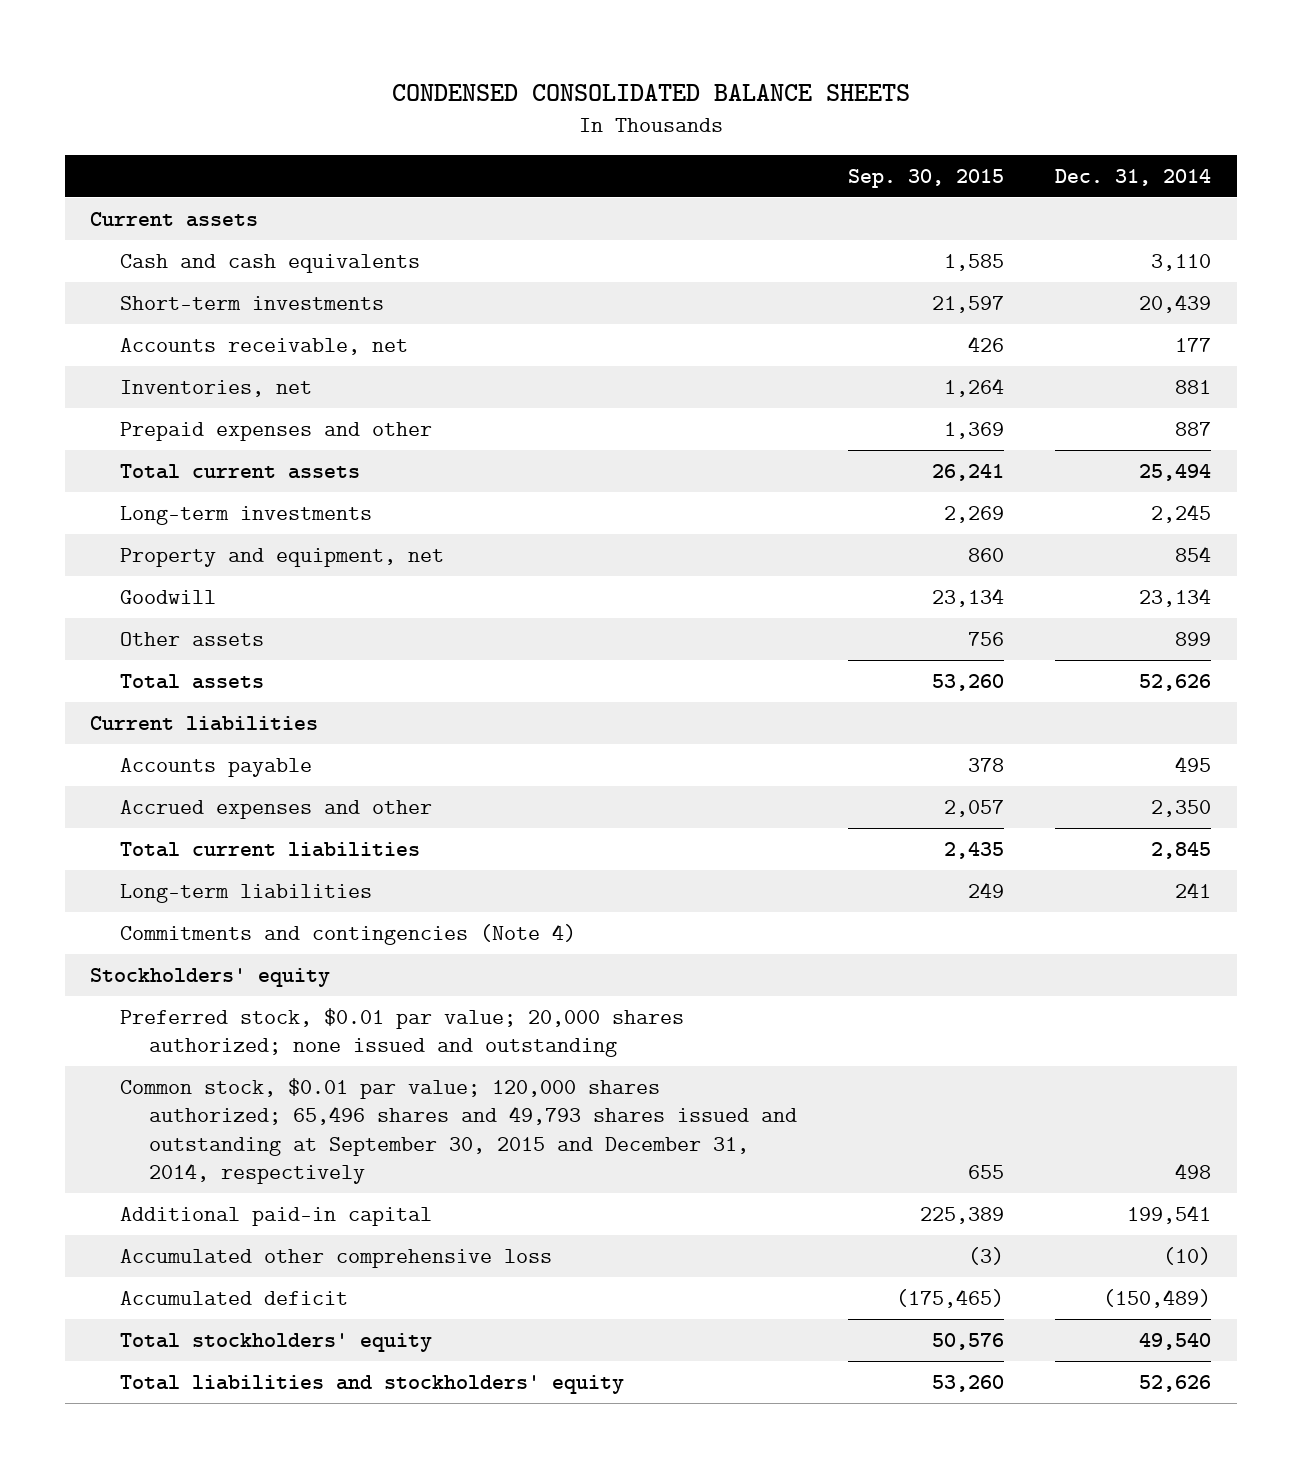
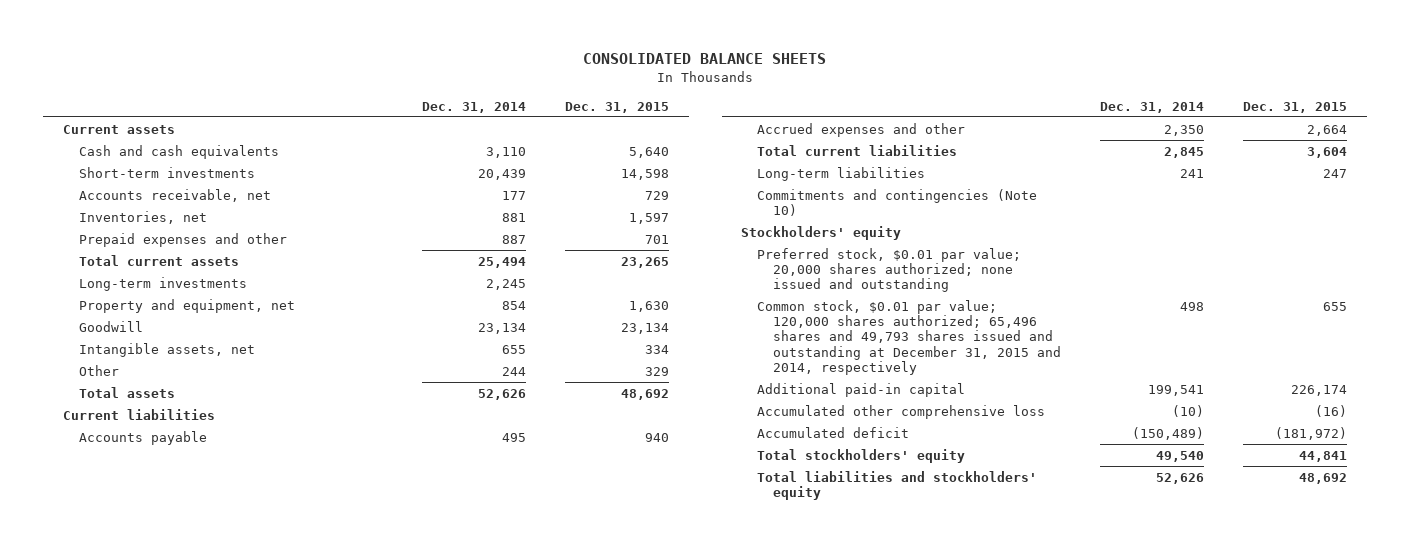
[391,83,910,101] CONDENSED CONSOLIDATED BALANCE SHEETS -> [583,52,827,64] CONSOLIDATED BALANCE SHEETS
[848,168,1005,188] Sep. 30, 2015 -> none
none -> [565,101,670,113] Dec. 31, 2015
none -> [78,342,255,357] Intangible assets, net
[119,631,264,646] Other assets -> [78,364,119,376] Other
[1175,631,1212,646] 899 -> [501,366,526,376] 244
[119,923,576,945] Commitments and contingencies (Note 4) -> [757,188,1038,217] Commitments and contingencies (Note 10)
[119,1077,797,1185] Common stock, $0.01 par value; 120,000 shares authorized; 65,496 shares and 49,793 shares issued and outstanding at September 30, 2015 and December 31, 2014, respectively -> [757,299,1061,375] Common stock, $0.01 par value; 120,000 shares authorized; 65,496 shares and 49,793 shares issued and outstanding at December 31, 2015 and 2014, respectively

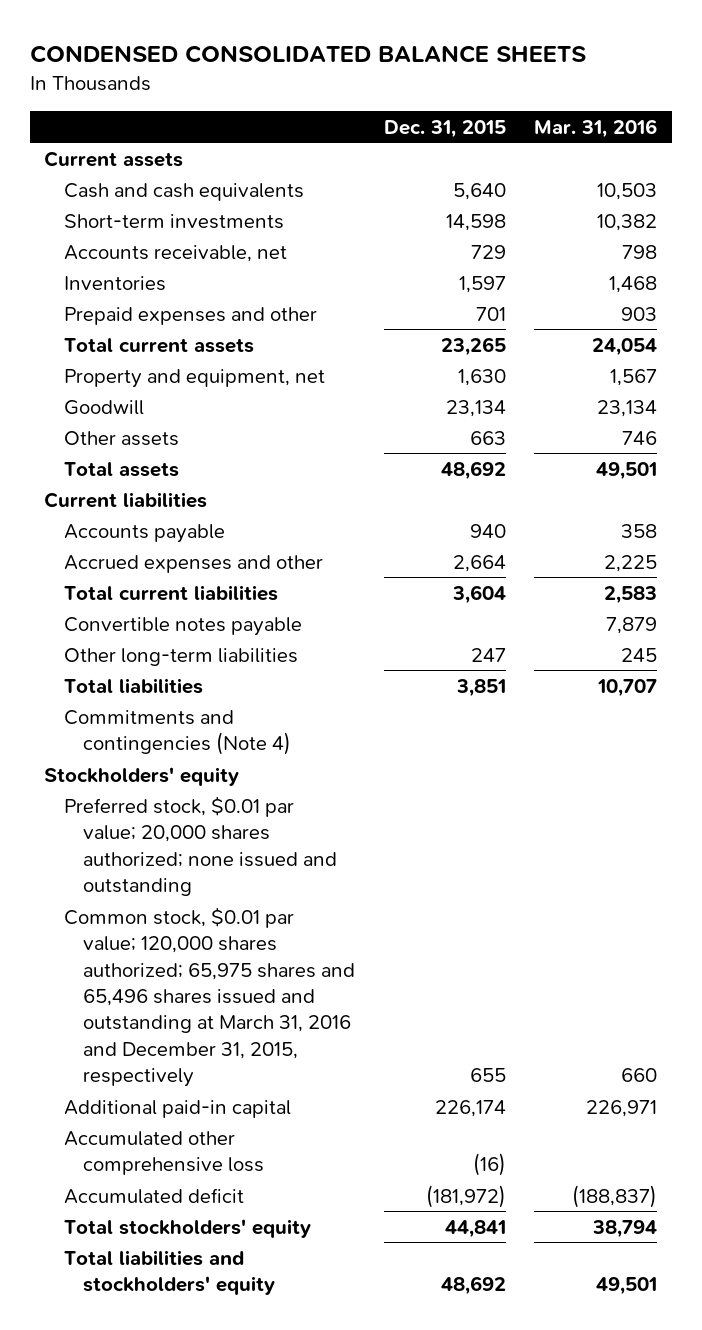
[583,52,827,64] CONSOLIDATED BALANCE SHEETS -> [30,45,587,64] CONDENSED CONSOLIDATED BALANCE SHEETS
[421,101,526,113] Dec. 31, 2014 -> none
none -> [534,118,658,138] Mar. 31, 2016
[78,210,207,224] Inventories, net -> [63,275,166,291] Inventories
[78,276,247,291] Long-term investments -> none
[78,342,255,357] Intangible assets, net -> none
[78,364,119,376] Other -> [63,430,179,446] Other assets
[645,366,670,376] 329 -> [469,430,506,445] 663
none -> [63,616,302,636] Convertible notes payable
[757,166,926,181] Long-term liabilities -> [63,647,298,666] Other long-term liabilities
none -> [63,677,203,694] Total liabilities
[757,188,1038,217] Commitments and contingencies (Note 10) -> [63,709,292,756] Commitments and contingencies (Note 4)
[757,299,1061,375] Common stock, $0.01 par value; 120,000 shares authorized; 65,496 shares and 49,793 shares issued and outstanding at December 31, 2015 and 2014, respectively -> [63,906,356,1088] Common stock, $0.01 par value; 120,000 shares authorized; 65,975 shares and 65,496 shares issued and outstanding at March 31, 2016 and December 31, 2015, respectively

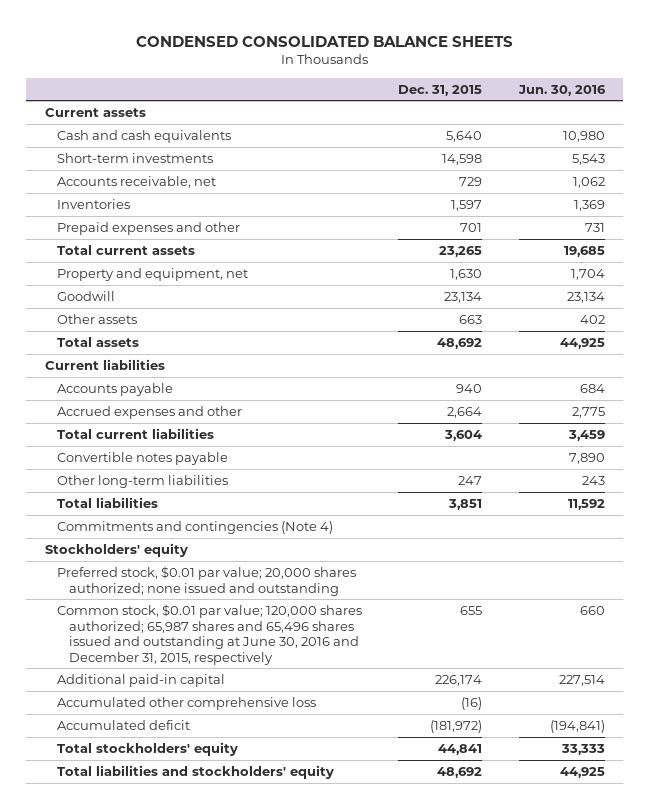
[534,118,658,138] Mar. 31, 2016 -> none
none -> [517,84,606,96] Jun. 30, 2016
[63,906,356,1088] Common stock, $0.01 par value; 120,000 shares authorized; 65,975 shares and 65,496 shares issued and outstanding at March 31, 2016 and December 31, 2015, respectively -> [56,603,362,665] Common stock, $0.01 par value; 120,000 shares authorized; 65,987 shares and 65,496 shares issued and outstanding at June 30, 2016 and December 31, 2015, respectively

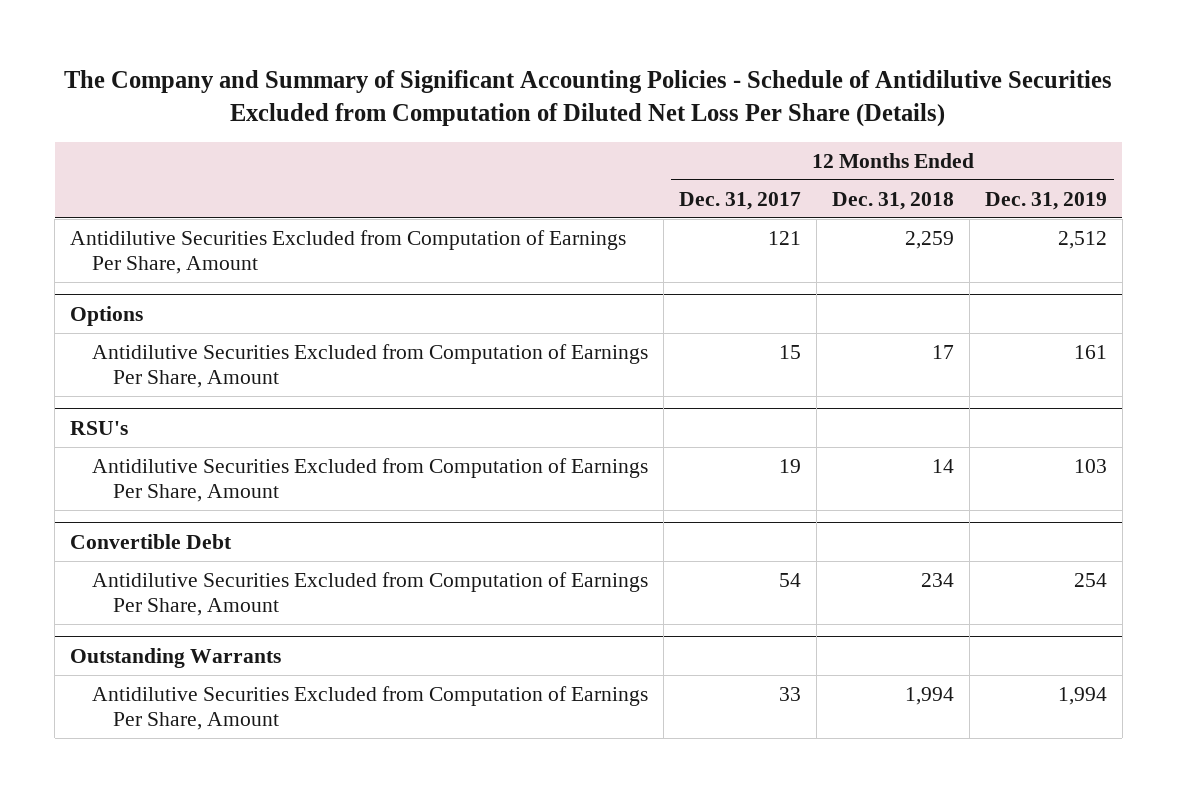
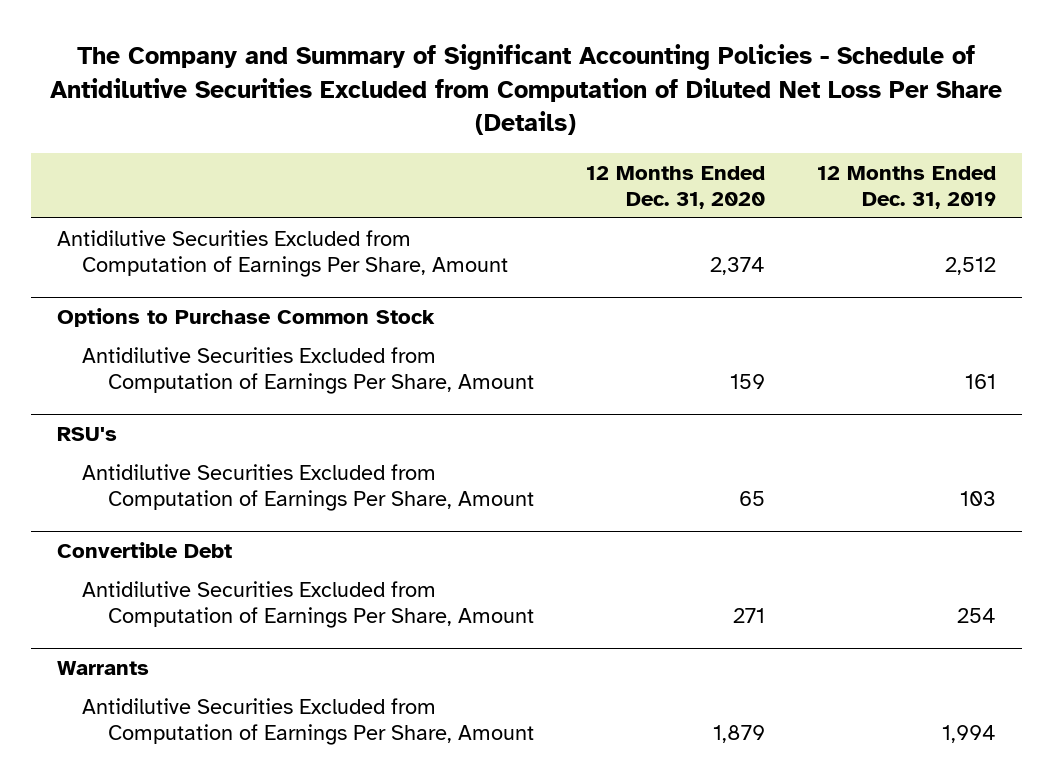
[678,191,801,210] Dec. 31, 2017 -> none
[831,191,954,210] Dec. 31, 2018 -> none
none -> [585,165,765,209] 12 Months Ended Dec. 31, 2020
[70,305,144,326] Options -> [56,307,435,327] Options to Purchase Common Stock
[70,647,282,668] Outstanding Warrants -> [56,660,149,675] Warrants

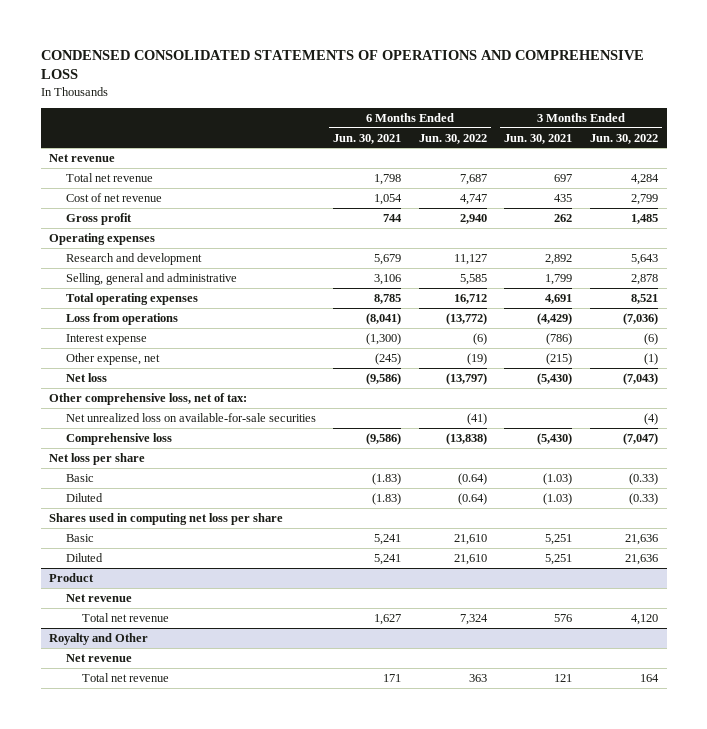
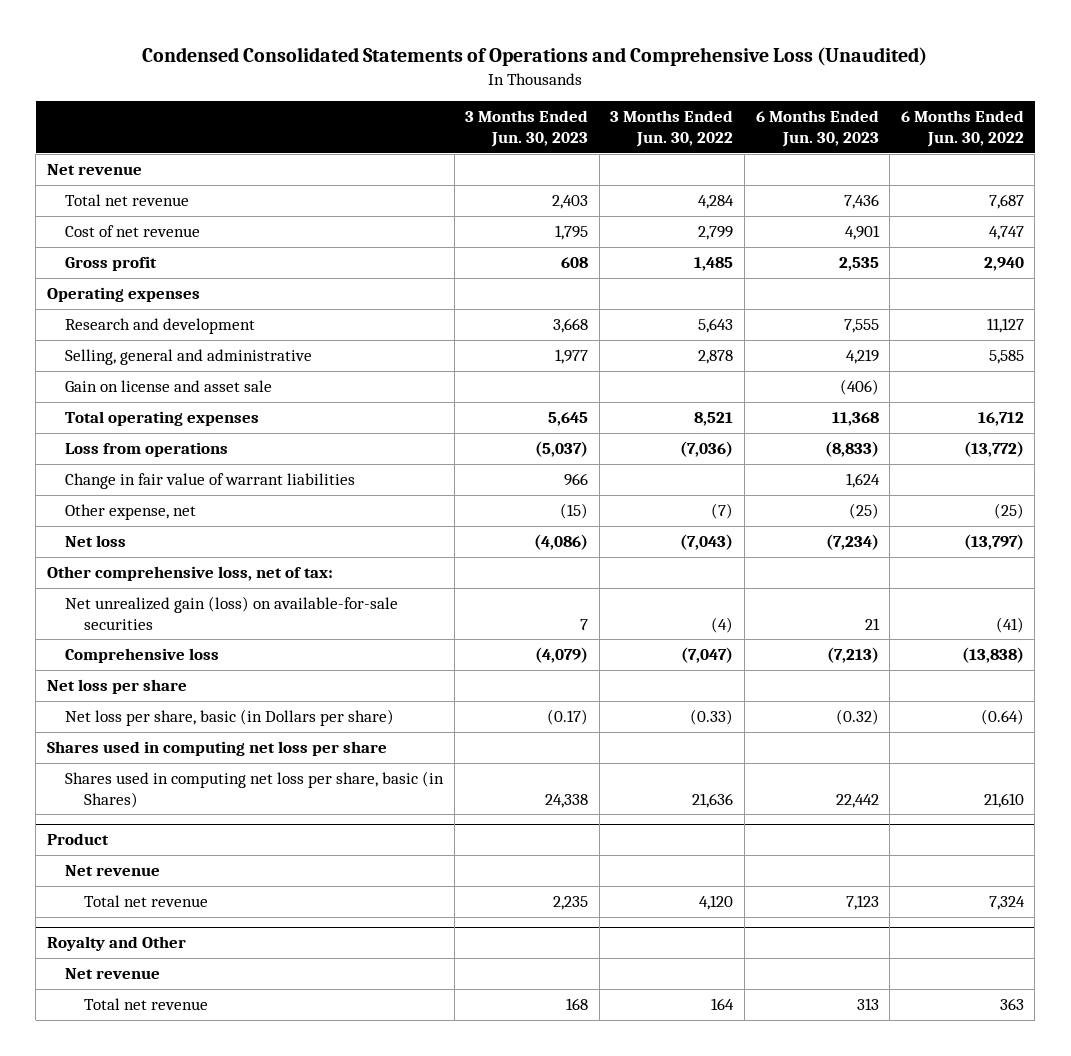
[40,49,644,80] CONDENSED CONSOLIDATED STATEMENTS OF OPERATIONS AND COMPREHENSIVE LOSS -> [142,46,928,66] Condensed Consolidated Statements of Operations and Comprehensive Loss (Unaudited)
[333,133,402,144] Jun. 30, 2021 -> none
[504,133,573,144] Jun. 30, 2021 -> none
none -> [465,110,589,148] 3 Months Ended Jun. 30, 2023
none -> [755,110,879,148] 6 Months Ended Jun. 30, 2023
none -> [65,380,273,393] Gain on license and asset sale
[65,333,147,345] Interest expense -> none
none -> [65,473,356,490] Change in fair value of warrant liabilities
[466,352,487,365] (19) -> [993,503,1024,520] (25)
[643,352,658,365] (1) -> [711,503,734,520] (7)
[65,412,316,422] Net unrealized loss on available-for-sale securities -> [65,596,399,630] Net unrealized gain (loss) on available-for-sale securities
[65,492,103,502] Diluted -> none
[65,473,94,482] Basic -> [65,709,395,727] Net loss per share, basic (in Dollars per share)
[65,552,103,562] Diluted -> none
[65,533,94,542] Basic -> [65,771,445,808] Shares used in computing net loss per share, basic (in Shares)

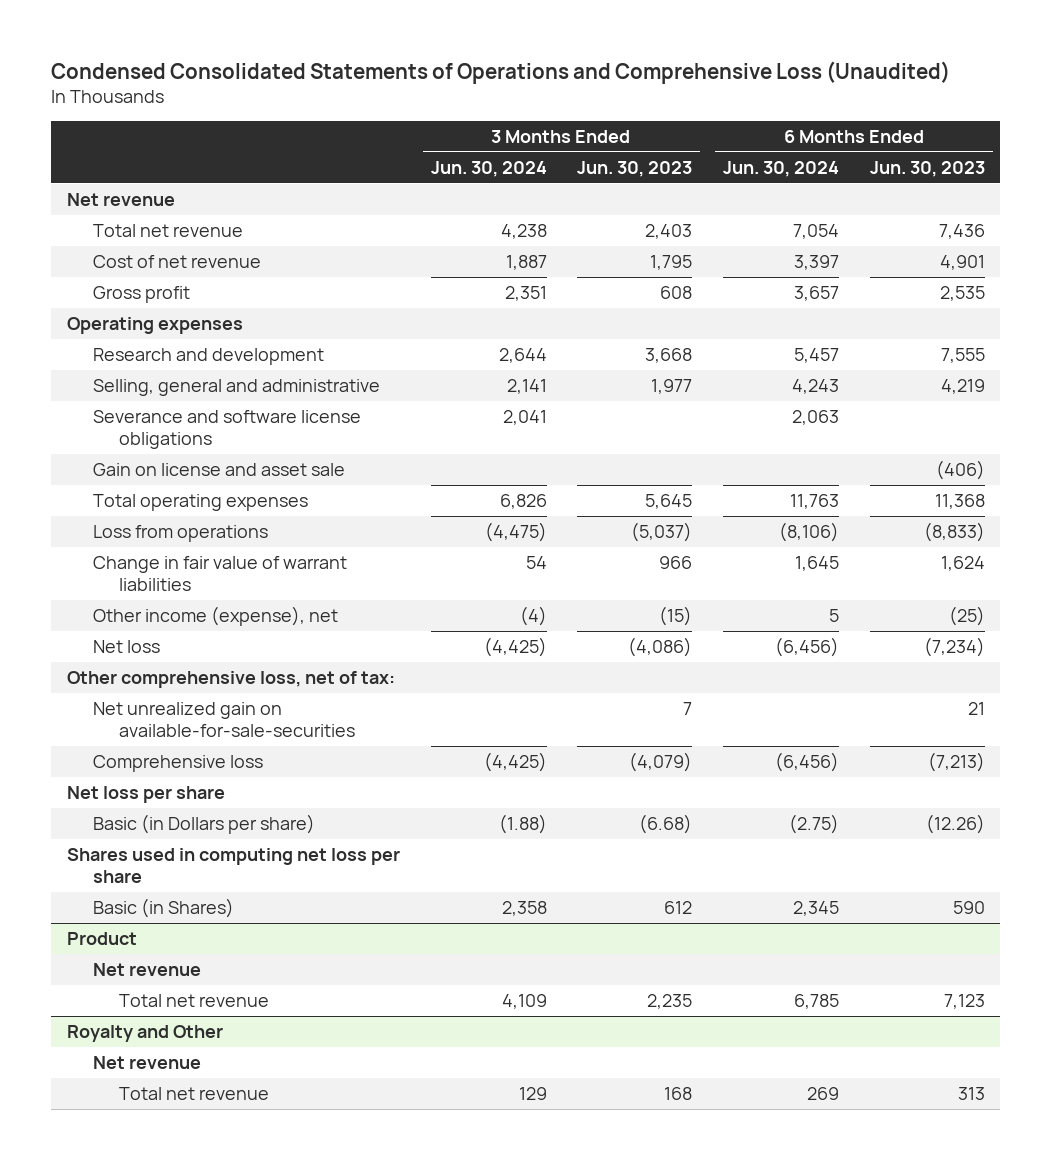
[610,110,734,148] 3 Months Ended Jun. 30, 2022 -> none
[900,110,1024,148] 6 Months Ended Jun. 30, 2022 -> none
none -> [430,160,547,177] Jun. 30, 2024
none -> [723,160,840,177] Jun. 30, 2024
none -> [92,409,361,450] Severance and software license obligations
[65,504,197,521] Other expense, net -> [92,605,338,626] Other income (expense), net
[65,596,399,630] Net unrealized gain (loss) on available-for-sale securities -> [92,701,355,738] Net unrealized gain on available-for-sale-securities
[65,709,395,727] Net loss per share, basic (in Dollars per share) -> [92,813,315,834] Basic (in Dollars per share)
[547,709,589,726] (0.17) -> [639,813,693,834] (6.68)
[835,709,879,726] (0.32) -> [925,813,985,834] (12.26)
[65,771,445,808] Shares used in computing net loss per share, basic (in Shares) -> [92,897,234,918] Basic (in Shares)
[545,793,589,808] 24,338 -> [664,900,693,914] 612
[835,793,879,808] 22,442 -> [952,900,985,914] 590

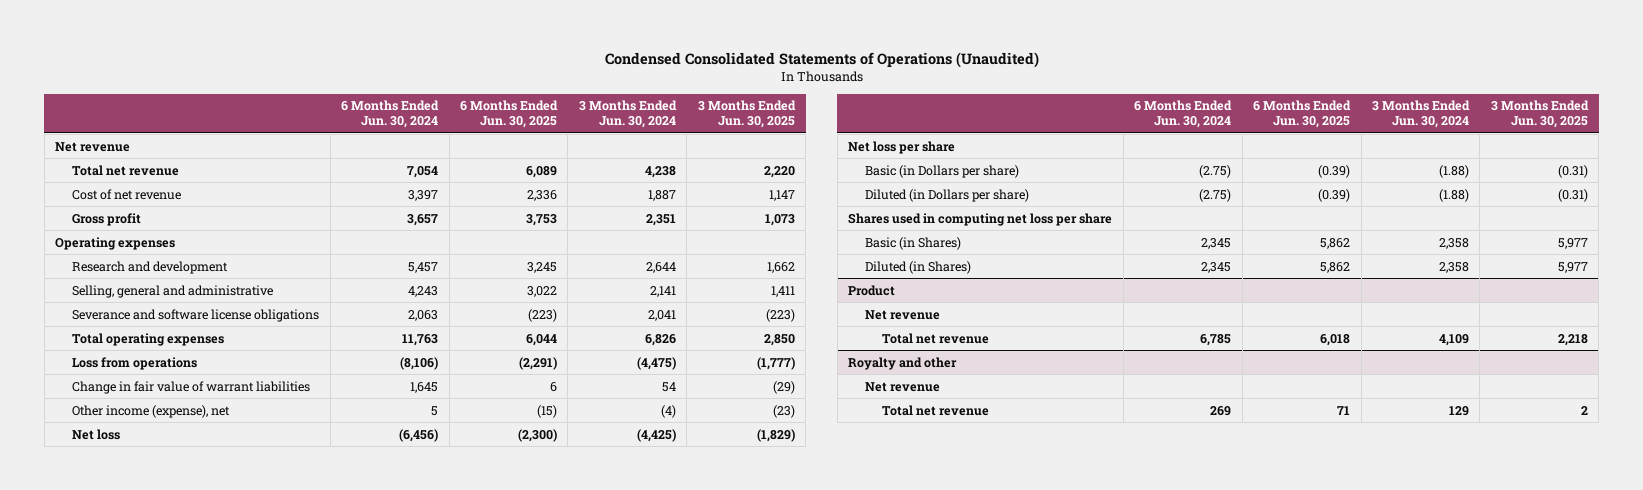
[51,61,951,85] Condensed Consolidated Statements of Operations and Comprehensive Loss (Unaudited) -> [604,52,1039,69] Condensed Consolidated Statements of Operations (Unaudited)
[577,160,693,177] Jun. 30, 2023 -> none
[869,160,985,177] Jun. 30, 2023 -> none
none -> [460,100,559,129] 6 Months Ended Jun. 30, 2025
none -> [697,100,796,129] 3 Months Ended Jun. 30, 2025
[92,462,345,476] Gain on license and asset sale -> none
[66,670,395,688] Other comprehensive loss, net of tax: -> none
[92,701,355,738] Net unrealized gain on available-for-sale-securities -> none
[92,754,263,772] Comprehensive loss -> none
none -> [865,188,1030,202] Diluted (in Dollars per share)
none -> [865,260,972,274] Diluted (in Shares)
[66,1024,223,1042] Royalty and Other -> [848,356,958,370] Royalty and other

